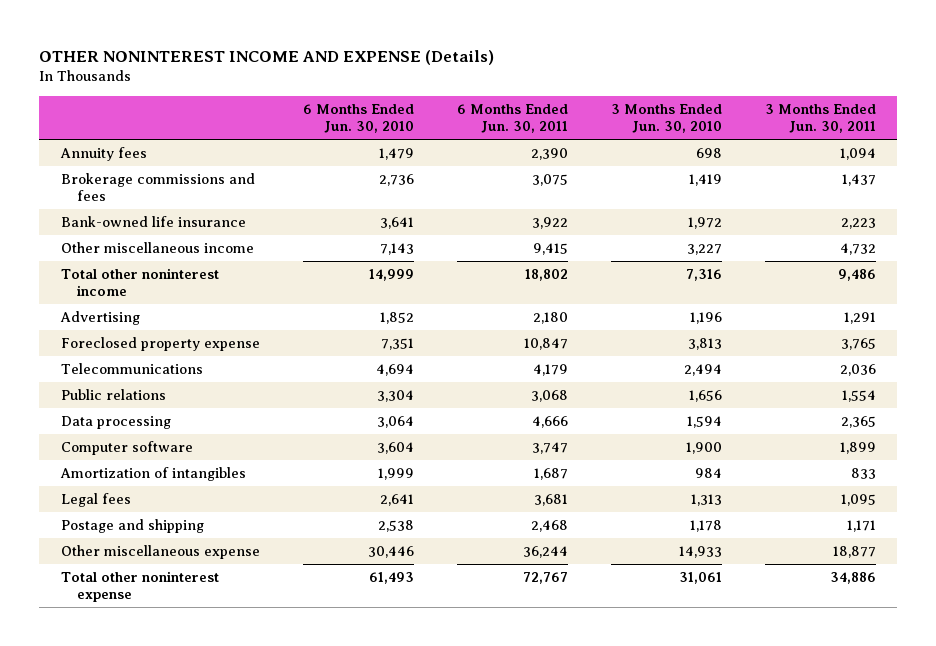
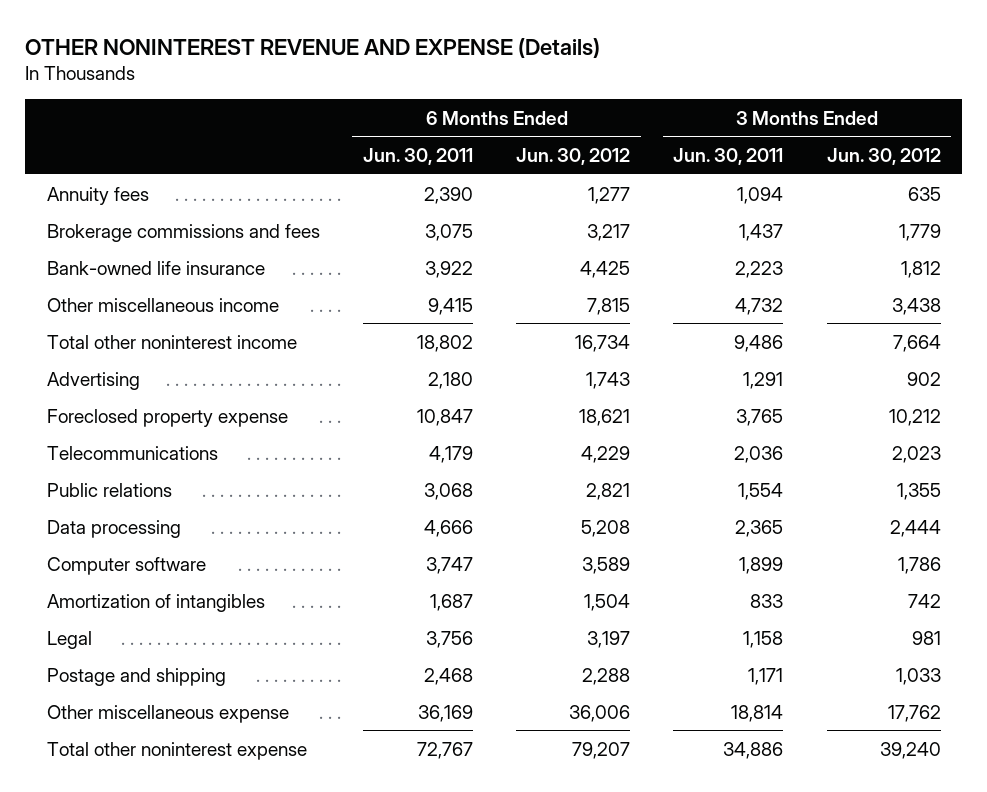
[39,49,495,65] OTHER NONINTEREST INCOME AND EXPENSE (Details) -> [25,37,601,58] OTHER NONINTEREST REVENUE AND EXPENSE (Details)
[302,103,414,134] 6 Months Ended Jun. 30, 2010 -> none
[610,103,722,134] 3 Months Ended Jun. 30, 2010 -> none
none -> [516,147,631,165] Jun. 30, 2012
none -> [826,147,941,165] Jun. 30, 2012
[60,492,131,507] Legal fees -> [46,630,92,649] Legal
[533,493,568,506] 3,681 -> [425,630,473,648] 3,756
[840,493,876,506] 1,095 -> [743,630,784,648] 1,158
[522,545,568,558] 36,244 -> [417,704,473,722] 36,169
[832,545,876,558] 18,877 -> [731,704,784,722] 18,814

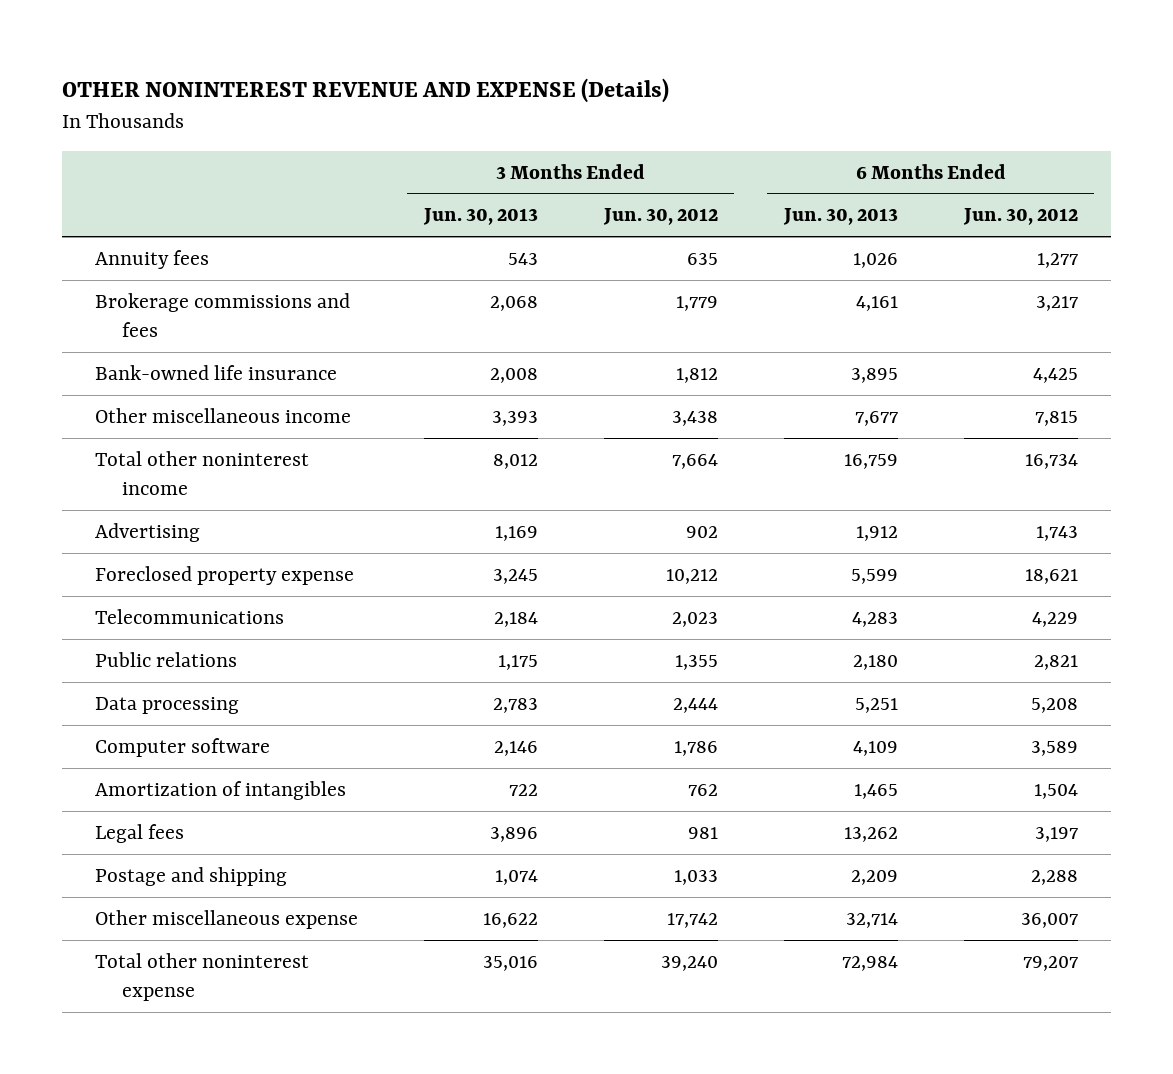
[362,147,473,165] Jun. 30, 2011 -> none
[673,147,784,165] Jun. 30, 2011 -> none
none -> [422,208,538,226] Jun. 30, 2013
none -> [782,208,898,226] Jun. 30, 2013
[907,593,941,608] 742 -> [687,783,718,796] 762
[46,630,92,649] Legal -> [94,823,184,843] Legal fees
[569,704,631,722] 36,006 -> [1020,912,1078,928] 36,007
[887,704,941,722] 17,762 -> [666,912,718,928] 17,742

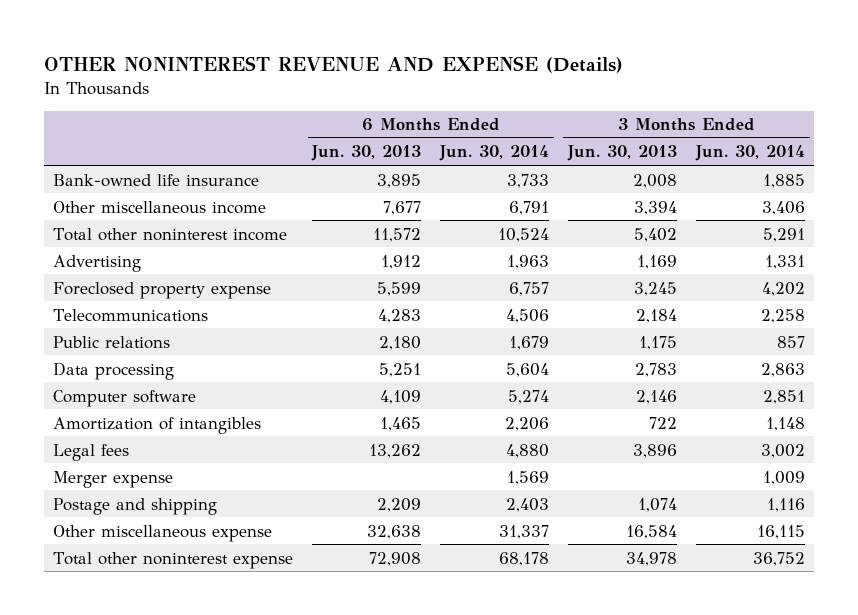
[602,208,718,226] Jun. 30, 2012 -> none
[962,208,1078,226] Jun. 30, 2012 -> none
none -> [439,145,550,162] Jun. 30, 2014
none -> [694,145,805,162] Jun. 30, 2014
[94,249,209,269] Annuity fees -> none
[94,292,350,338] Brokerage commissions and fees -> none
[491,410,538,426] 3,393 -> [634,200,678,215] 3,394
[492,453,538,469] 8,012 -> [634,227,678,242] 5,402
[843,453,898,469] 16,759 -> [373,227,422,242] 11,572
none -> [53,470,174,488] Merger expense
[482,912,538,928] 16,622 -> [626,524,678,539] 16,584
[845,912,898,928] 32,714 -> [367,524,422,539] 32,638
[482,955,538,971] 35,016 -> [626,551,678,566] 34,978
[841,955,898,971] 72,984 -> [369,551,422,566] 72,908

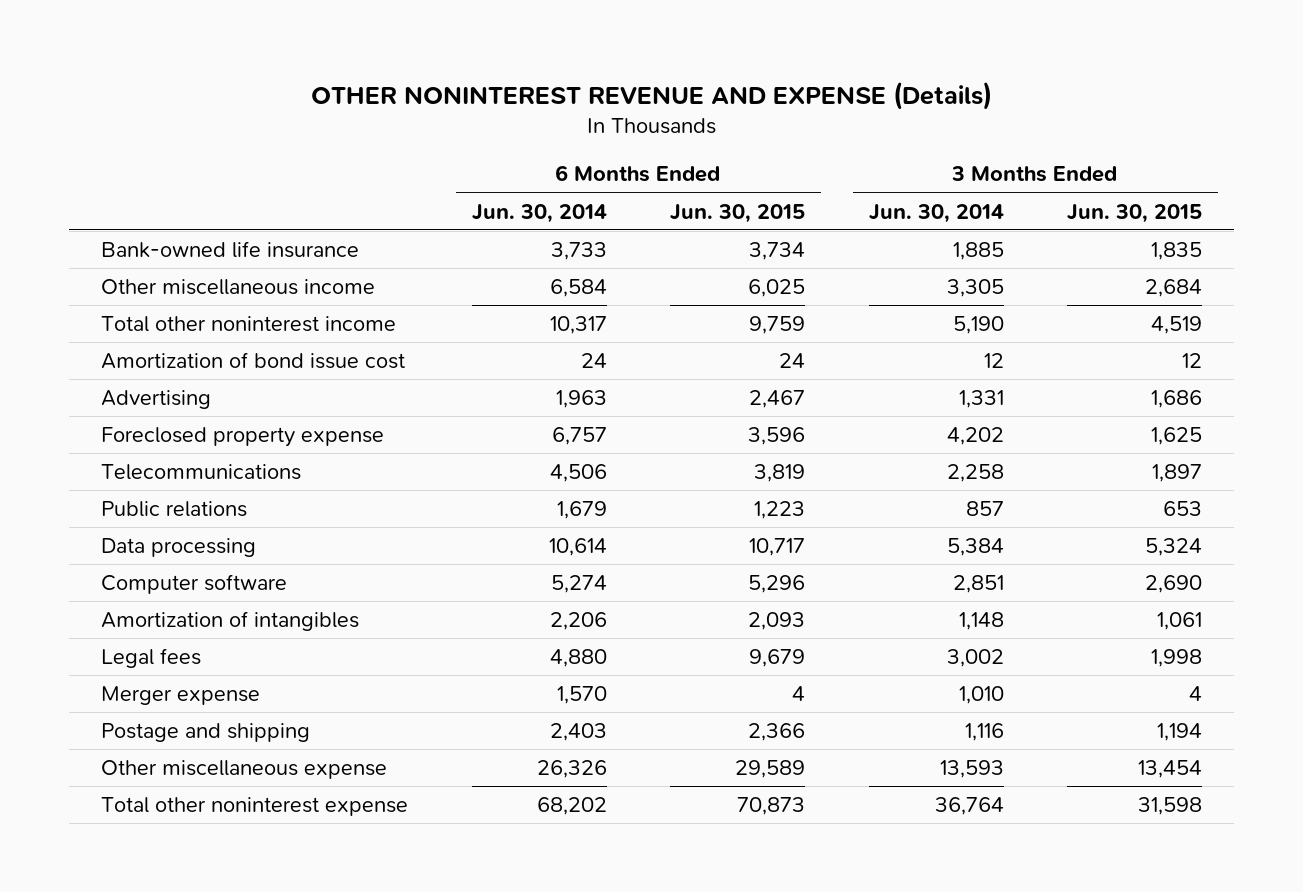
[311,145,422,162] Jun. 30, 2013 -> none
[567,145,678,162] Jun. 30, 2013 -> none
none -> [670,203,806,223] Jun. 30, 2015
none -> [1066,203,1202,223] Jun. 30, 2015
[509,200,550,215] 6,791 -> [549,279,607,298] 6,584
[761,200,805,215] 3,406 -> [946,279,1004,298] 3,305
[498,227,550,242] 10,524 -> [549,316,607,335] 10,317
[762,227,805,242] 5,291 -> [952,316,1004,335] 5,190
none -> [101,352,406,370] Amortization of bond issue cost
[506,362,550,377] 5,604 -> [548,538,607,557] 10,614
[760,362,805,377] 2,863 -> [946,538,1004,557] 5,384
[507,470,550,485] 1,569 -> [556,686,607,705] 1,570
[762,470,805,485] 1,009 -> [958,686,1004,705] 1,010
[499,524,550,539] 31,337 -> [536,760,607,779] 26,326
[756,524,805,539] 16,115 -> [939,760,1004,779] 13,593
[499,551,550,566] 68,178 -> [536,797,607,816] 68,202
[752,551,805,566] 36,752 -> [934,797,1004,816] 36,764

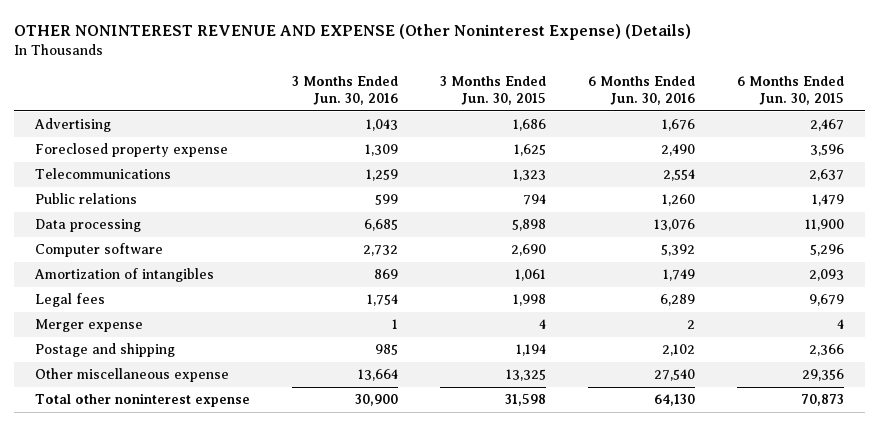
[310,80,992,110] OTHER NONINTEREST REVENUE AND EXPENSE (Details) -> [14,24,692,41] OTHER NONINTEREST REVENUE AND EXPENSE (Other Noninterest Expense) (Details)
[471,203,607,223] Jun. 30, 2014 -> none
[868,203,1004,223] Jun. 30, 2014 -> none
none -> [292,76,399,106] 3 Months Ended Jun. 30, 2016
none -> [587,76,695,106] 6 Months Ended Jun. 30, 2016
[101,241,360,259] Bank-owned life insurance -> none
[101,279,376,296] Other miscellaneous income -> none
[101,316,397,333] Total other noninterest income -> none
[101,352,406,370] Amortization of bond issue cost -> none
[754,464,806,483] 3,819 -> [808,169,844,182] 2,637
[1151,464,1202,483] 1,897 -> [513,169,547,182] 1,323
[754,501,806,520] 1,223 -> [811,194,844,207] 1,479
[1162,501,1202,517] 653 -> [523,194,547,206] 794
[749,538,806,557] 10,717 -> [804,219,844,232] 11,900
[1144,538,1202,557] 5,324 -> [512,219,547,232] 5,898
[735,760,806,779] 29,589 -> [801,369,844,382] 29,356
[1137,760,1202,779] 13,454 -> [506,369,547,382] 13,325

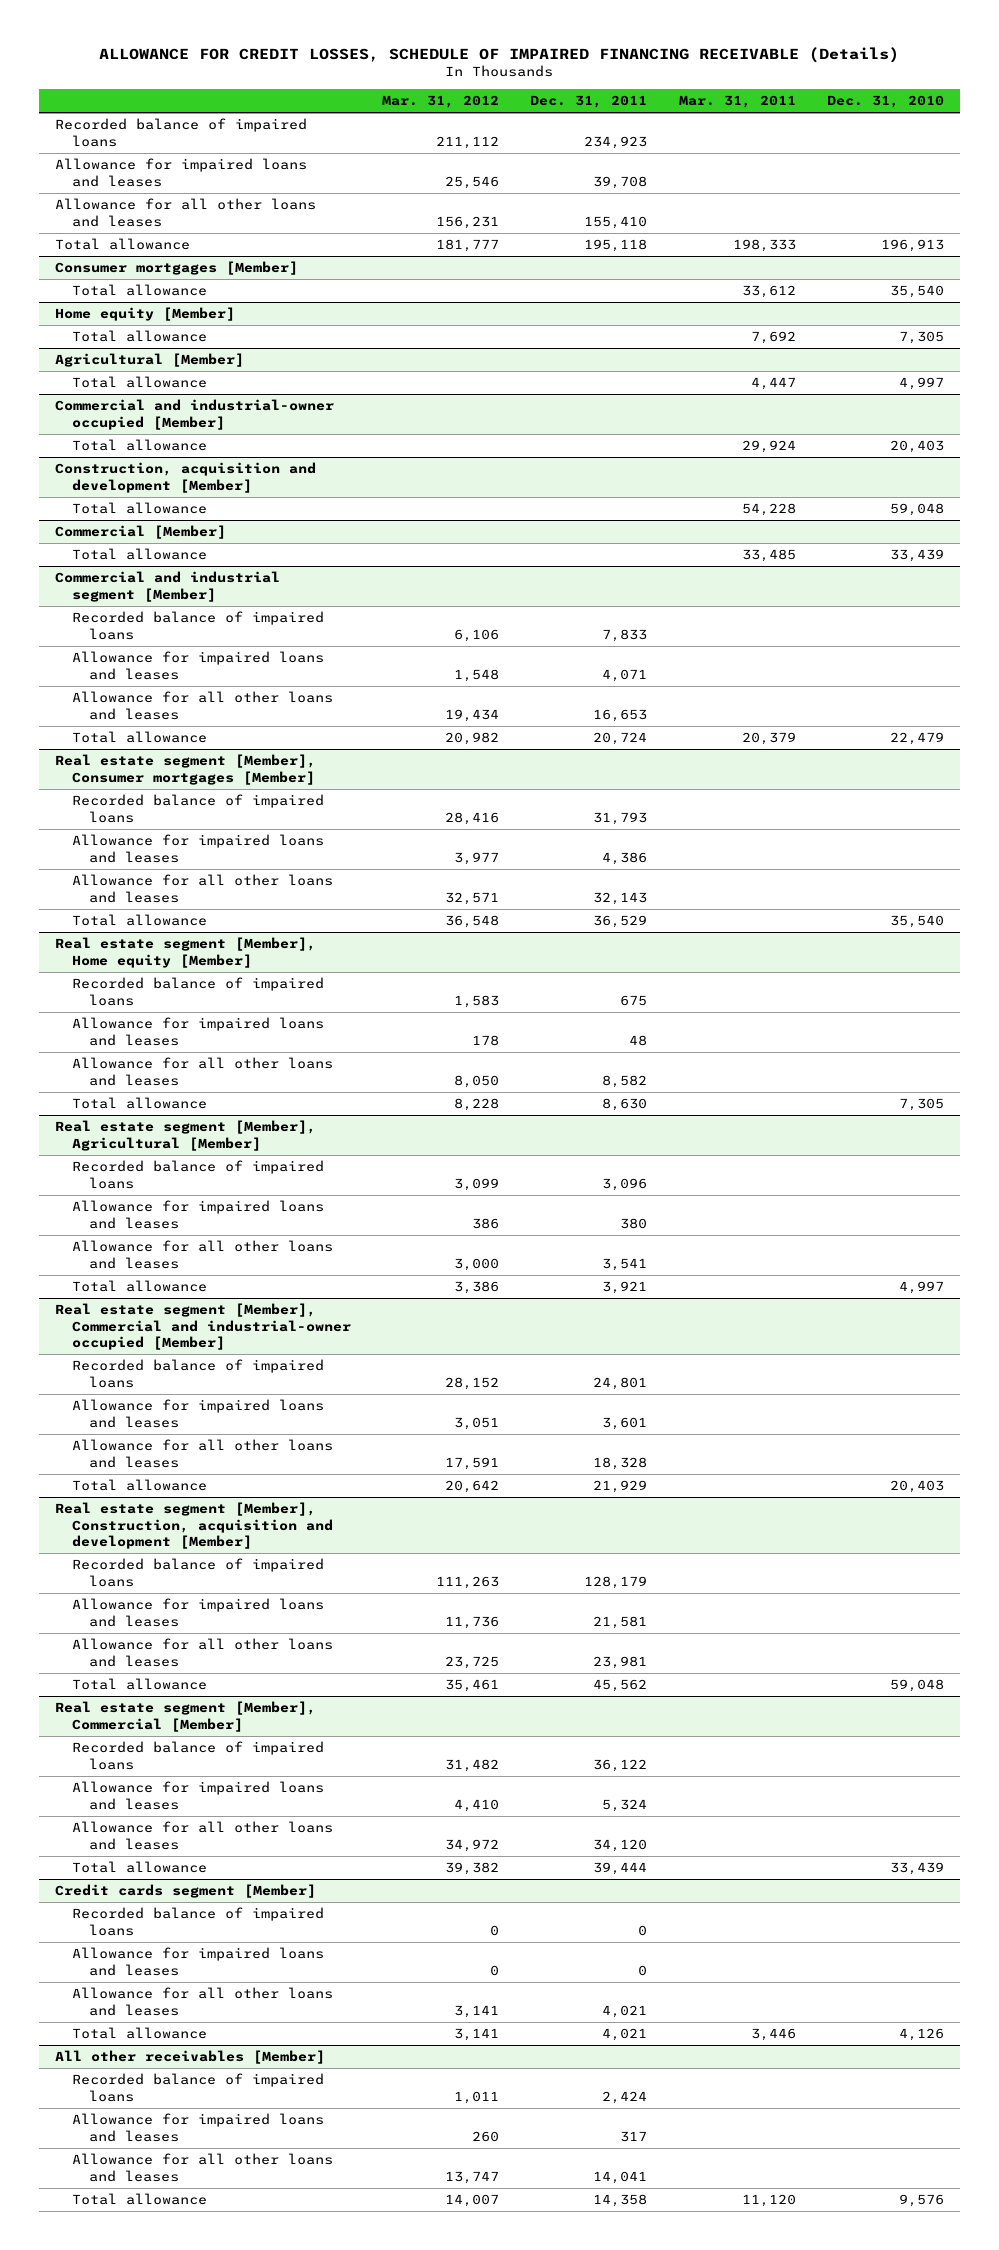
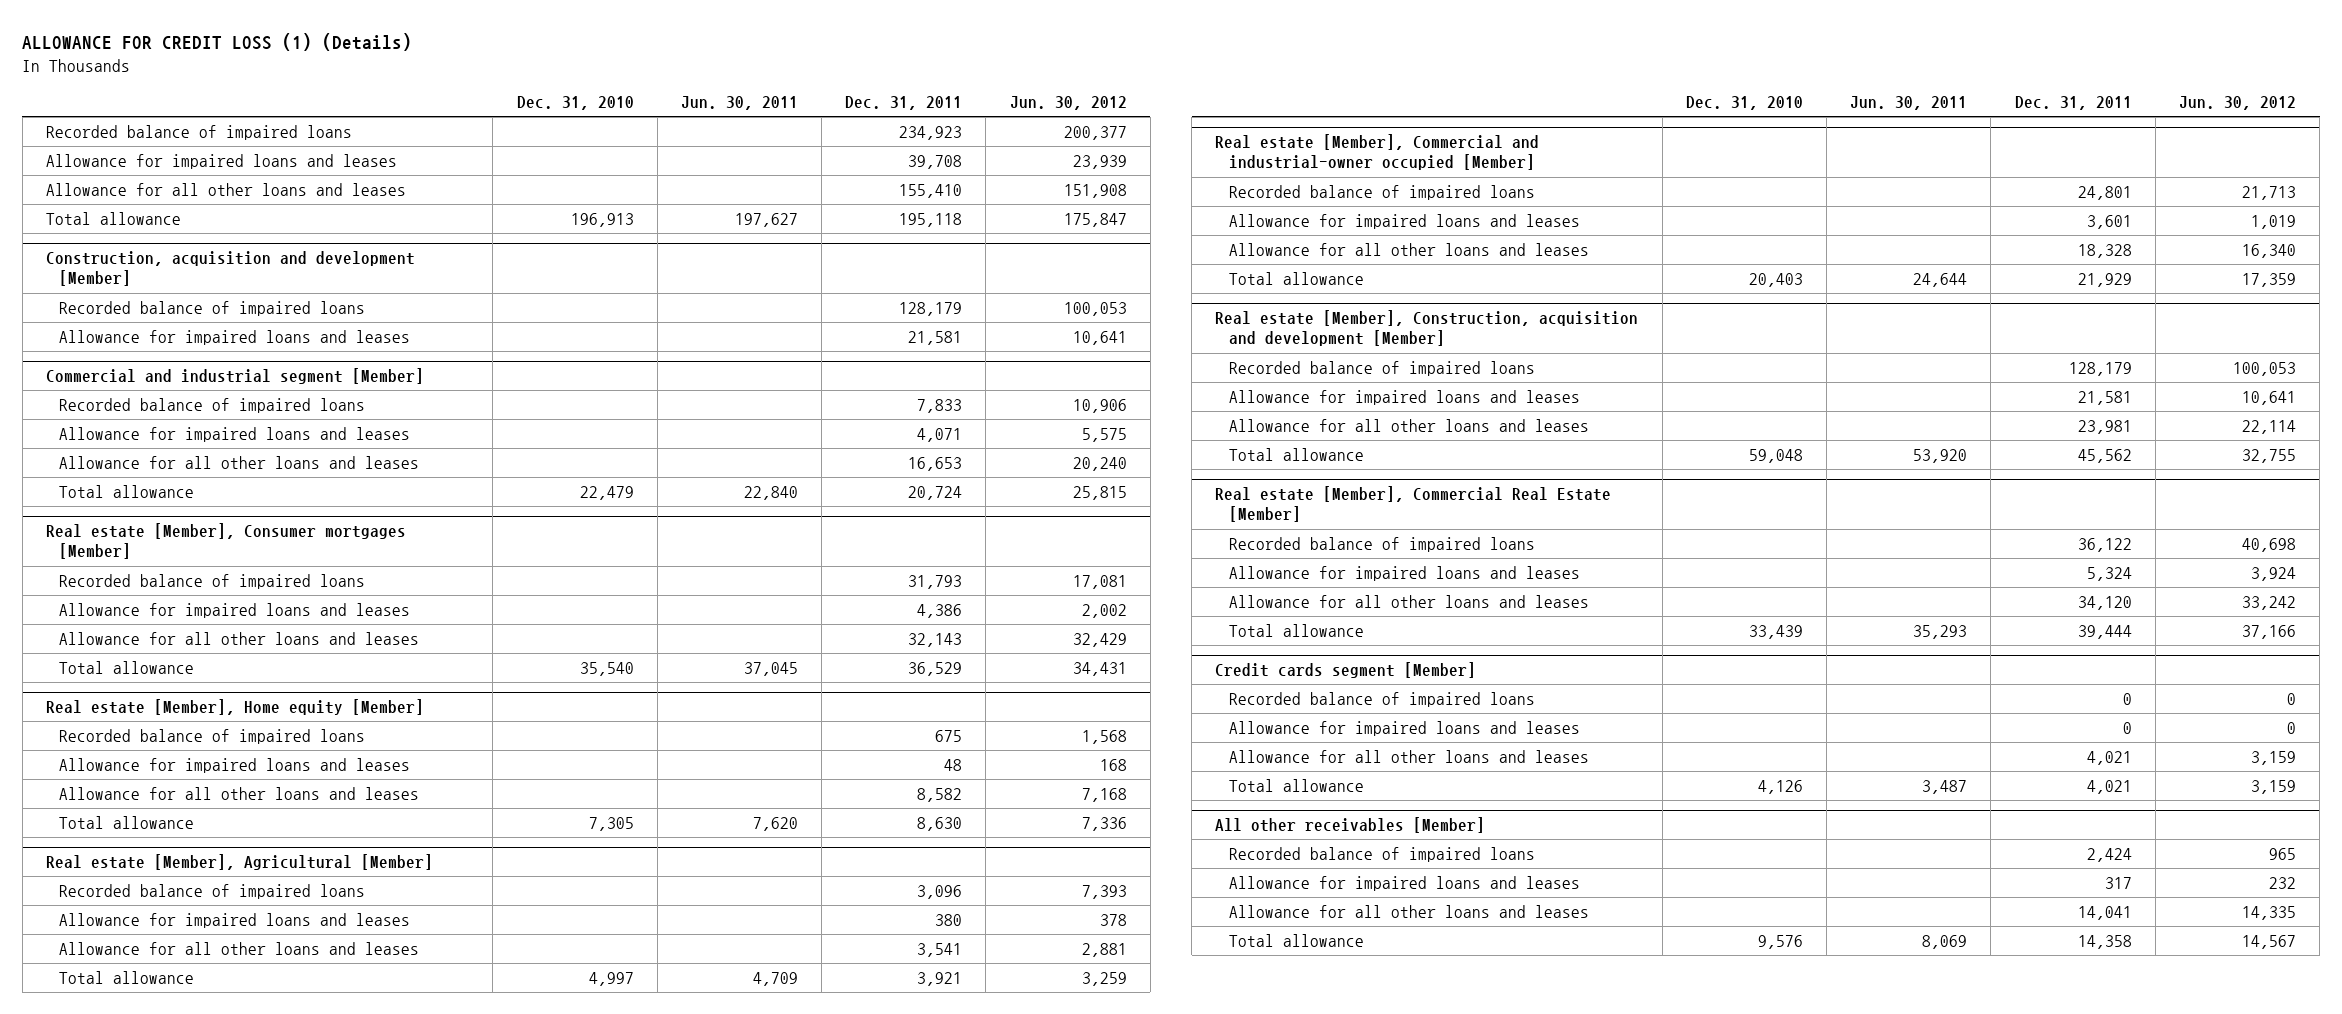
[99,46,900,63] ALLOWANCE FOR CREDIT LOSSES, SCHEDULE OF IMPAIRED FINANCING RECEIVABLE (Details) -> [22,33,413,52] ALLOWANCE FOR CREDIT LOSS (1) (Details)
[381,95,499,109] Mar. 31, 2012 -> none
[678,95,796,109] Mar. 31, 2011 -> none
none -> [680,96,798,111] Jun. 30, 2011
none -> [1009,96,1127,111] Jun. 30, 2012
[54,261,298,276] Consumer mortgages [Member] -> none
[71,284,207,297] Total allowance -> none
[54,307,235,322] Home equity [Member] -> none
[71,330,207,343] Total allowance -> none
[54,353,244,368] Agricultural [Member] -> none
[71,376,207,389] Total allowance -> none
[54,399,334,430] Commercial and industrial-owner occupied [Member] -> none
[71,439,207,452] Total allowance -> none
[71,502,207,515] Total allowance -> none
[54,525,226,540] Commercial [Member] -> none
[71,548,207,561] Total allowance -> none
none -> [59,300,366,316] Recorded balance of impaired loans
none -> [59,329,411,345] Allowance for impaired loans and leases
[54,754,316,785] Real estate segment [Member], Consumer mortgages [Member] -> [46,523,407,560] Real estate [Member], Consumer mortgages [Member]
[54,937,316,968] Real estate segment [Member], Home equity [Member] -> [46,699,425,716] Real estate [Member], Home equity [Member]
[54,1120,316,1151] Real estate segment [Member], Agricultural [Member] -> [46,854,434,871] Real estate [Member], Agricultural [Member]
[54,1303,351,1351] Real estate segment [Member], Commercial and industrial-owner occupied [Member] -> [1215,134,1540,171] Real estate [Member], Commercial and industrial-owner occupied [Member]
[54,1502,333,1550] Real estate segment [Member], Construction, acquisition and development [Member] -> [1215,310,1639,347] Real estate [Member], Construction, acquisition and development [Member]
[54,1701,316,1732] Real estate segment [Member], Commercial [Member] -> [1215,486,1612,523] Real estate [Member], Commercial Real Estate [Member]

